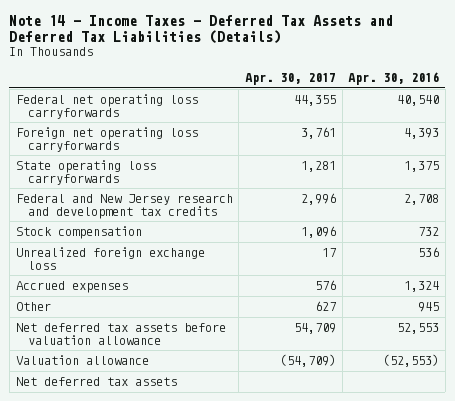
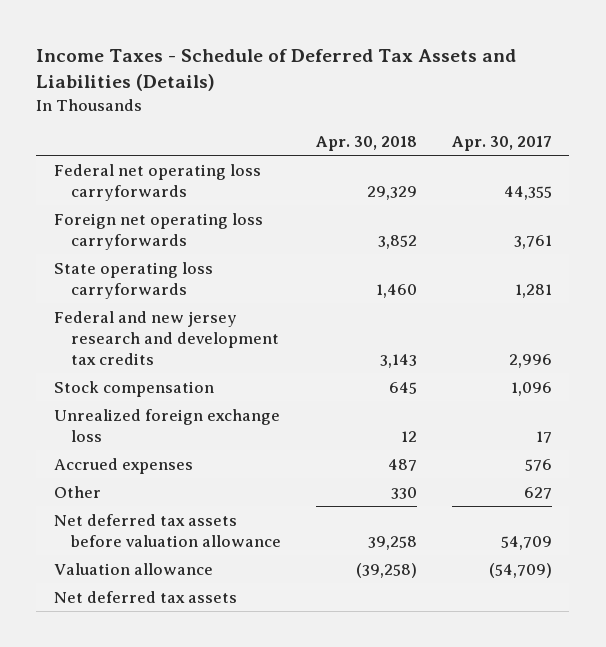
[9,14,394,45] Note 14 - Income Taxes - Deferred Tax Assets and Deferred Tax Liabilities (Details) -> [36,49,517,92] Income Taxes - Schedule of Deferred Tax Assets and Liabilities (Details)
[348,72,440,86] Apr. 30, 2016 -> none
none -> [316,136,418,152] Apr. 30, 2018
[15,194,233,219] Federal and New Jersey research and development tax credits -> [53,310,280,366] Federal and new jersey research and development tax credits

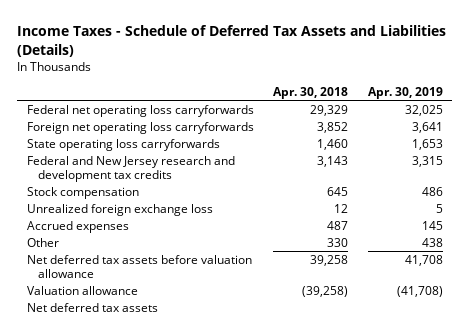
[451,136,552,152] Apr. 30, 2017 -> none
none -> [367,87,443,100] Apr. 30, 2019
[53,310,280,366] Federal and new jersey research and development tax credits -> [27,155,236,182] Federal and New Jersey research and development tax credits

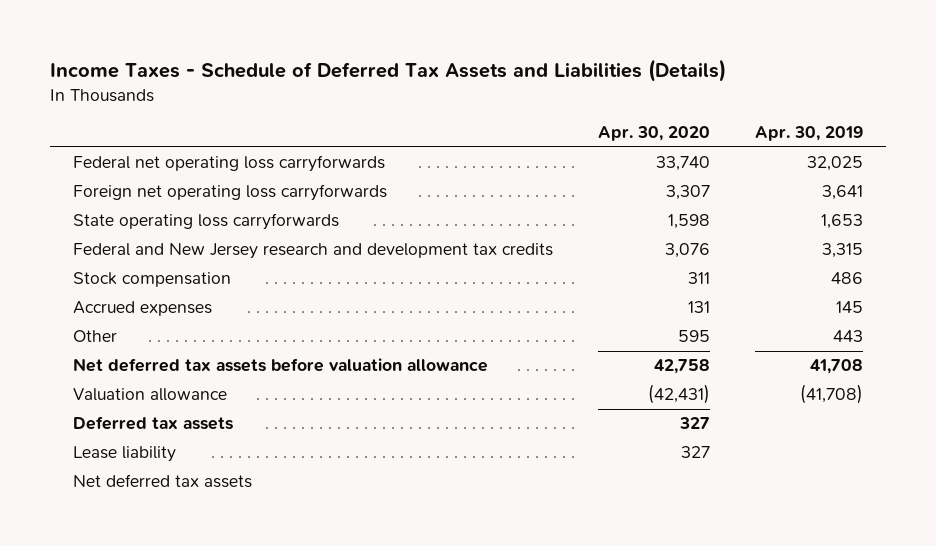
[273,87,349,100] Apr. 30, 2018 -> none
none -> [598,126,711,142] Apr. 30, 2020
[27,203,214,216] Unrealized foreign exchange loss -> none
[421,237,443,247] 438 -> [833,330,864,343] 443
none -> [72,416,233,431] Deferred tax assets
none -> [72,446,176,463] Lease liability

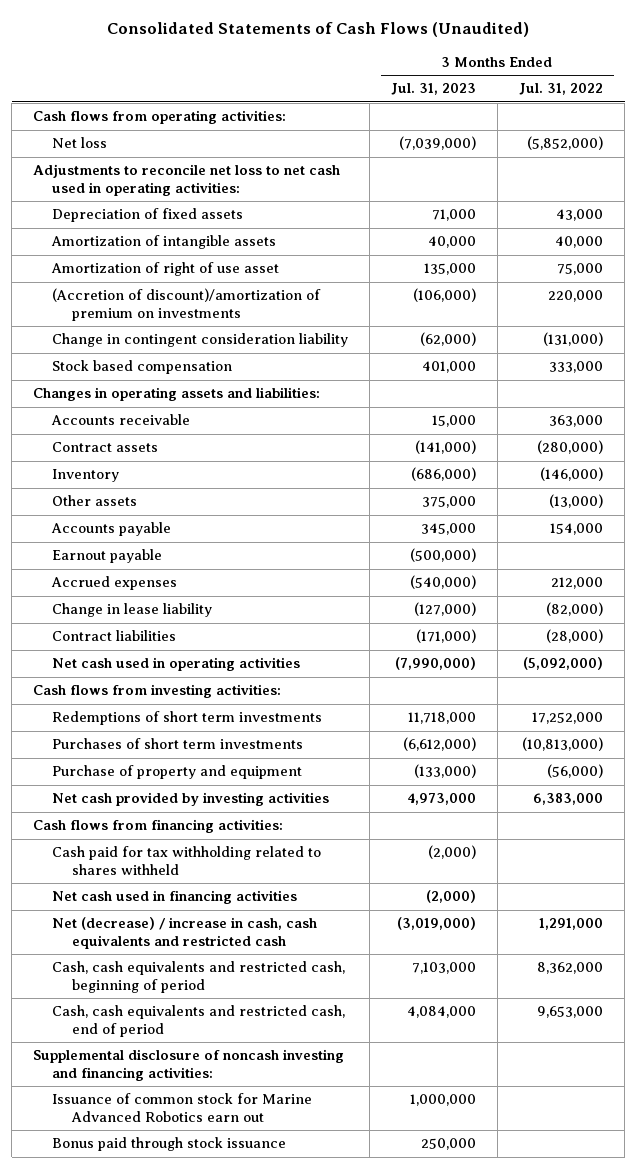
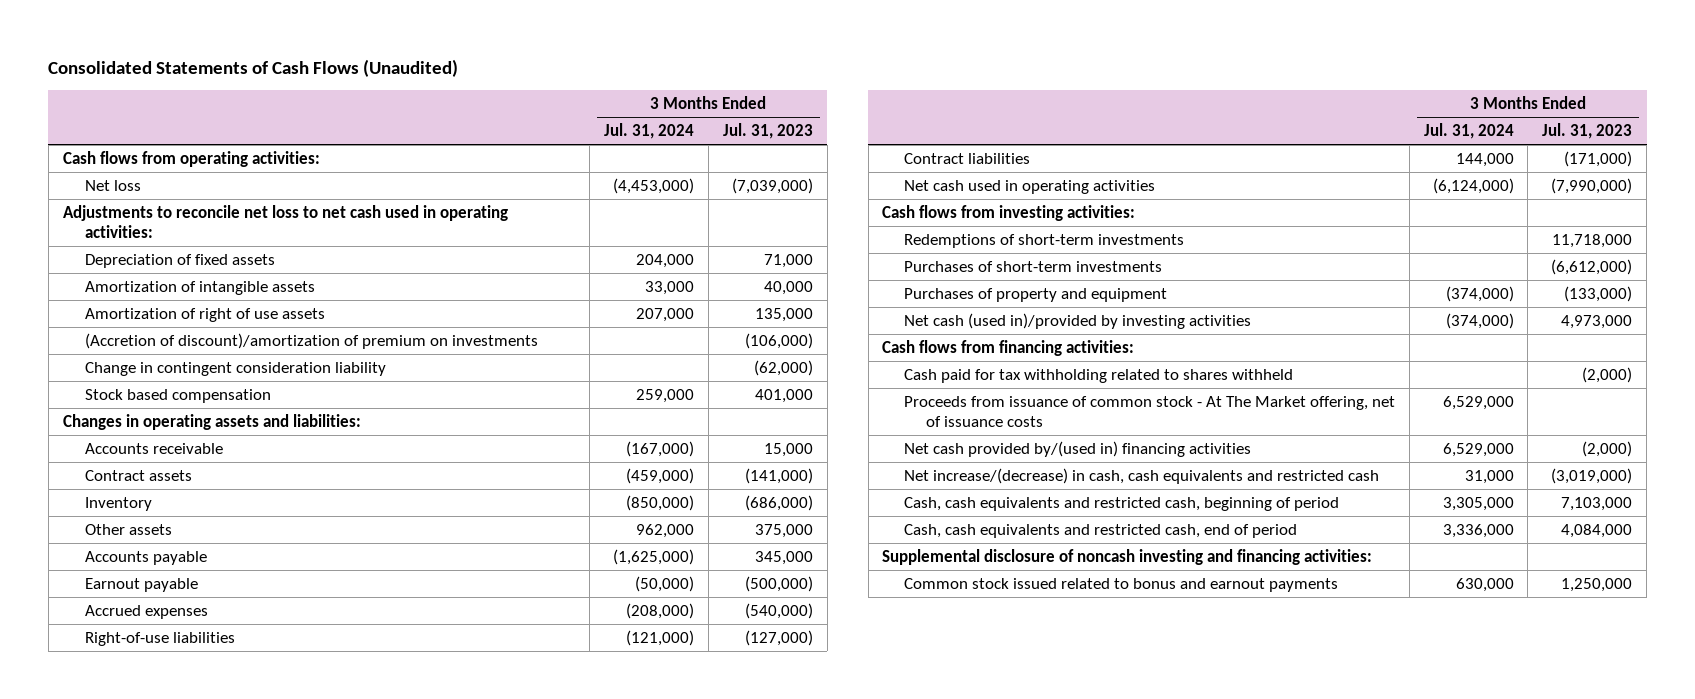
[519,83,604,96] Jul. 31, 2022 -> none
none -> [604,123,695,140] Jul. 31, 2024
[51,262,280,277] Amortization of right of use asset -> [84,307,325,322] Amortization of right of use assets
[52,603,213,618] Change in lease liability -> [84,631,235,646] Right-of-use liabilities
[52,711,323,726] Redemptions of short term investments -> [904,233,1185,248] Redemptions of short-term investments
[52,738,304,750] Purchases of short term investments -> [904,260,1163,272] Purchases of short-term investments
[52,765,303,780] Purchase of property and equipment -> [904,287,1168,302] Purchases of property and equipment
[52,792,330,807] Net cash provided by investing activities -> [904,312,1252,329] Net cash (used in)/provided by investing activities
none -> [904,395,1396,427] Proceeds from issuance of common stock - At The Market offering, net of issuance costs
[52,890,298,905] Net cash used in financing activities -> [904,440,1252,457] Net cash provided by/(used in) financing activities
[52,917,318,949] Net (decrease) / increase in cash, cash equivalents and restricted cash -> [904,467,1380,484] Net increase/(decrease) in cash, cash equivalents and restricted cash
[52,1093,313,1122] Issuance of common stock for Marine Advanced Robotics earn out -> none
[52,1137,287,1152] Bonus paid through stock issuance -> none
none -> [904,577,1339,592] Common stock issued related to bonus and earnout payments

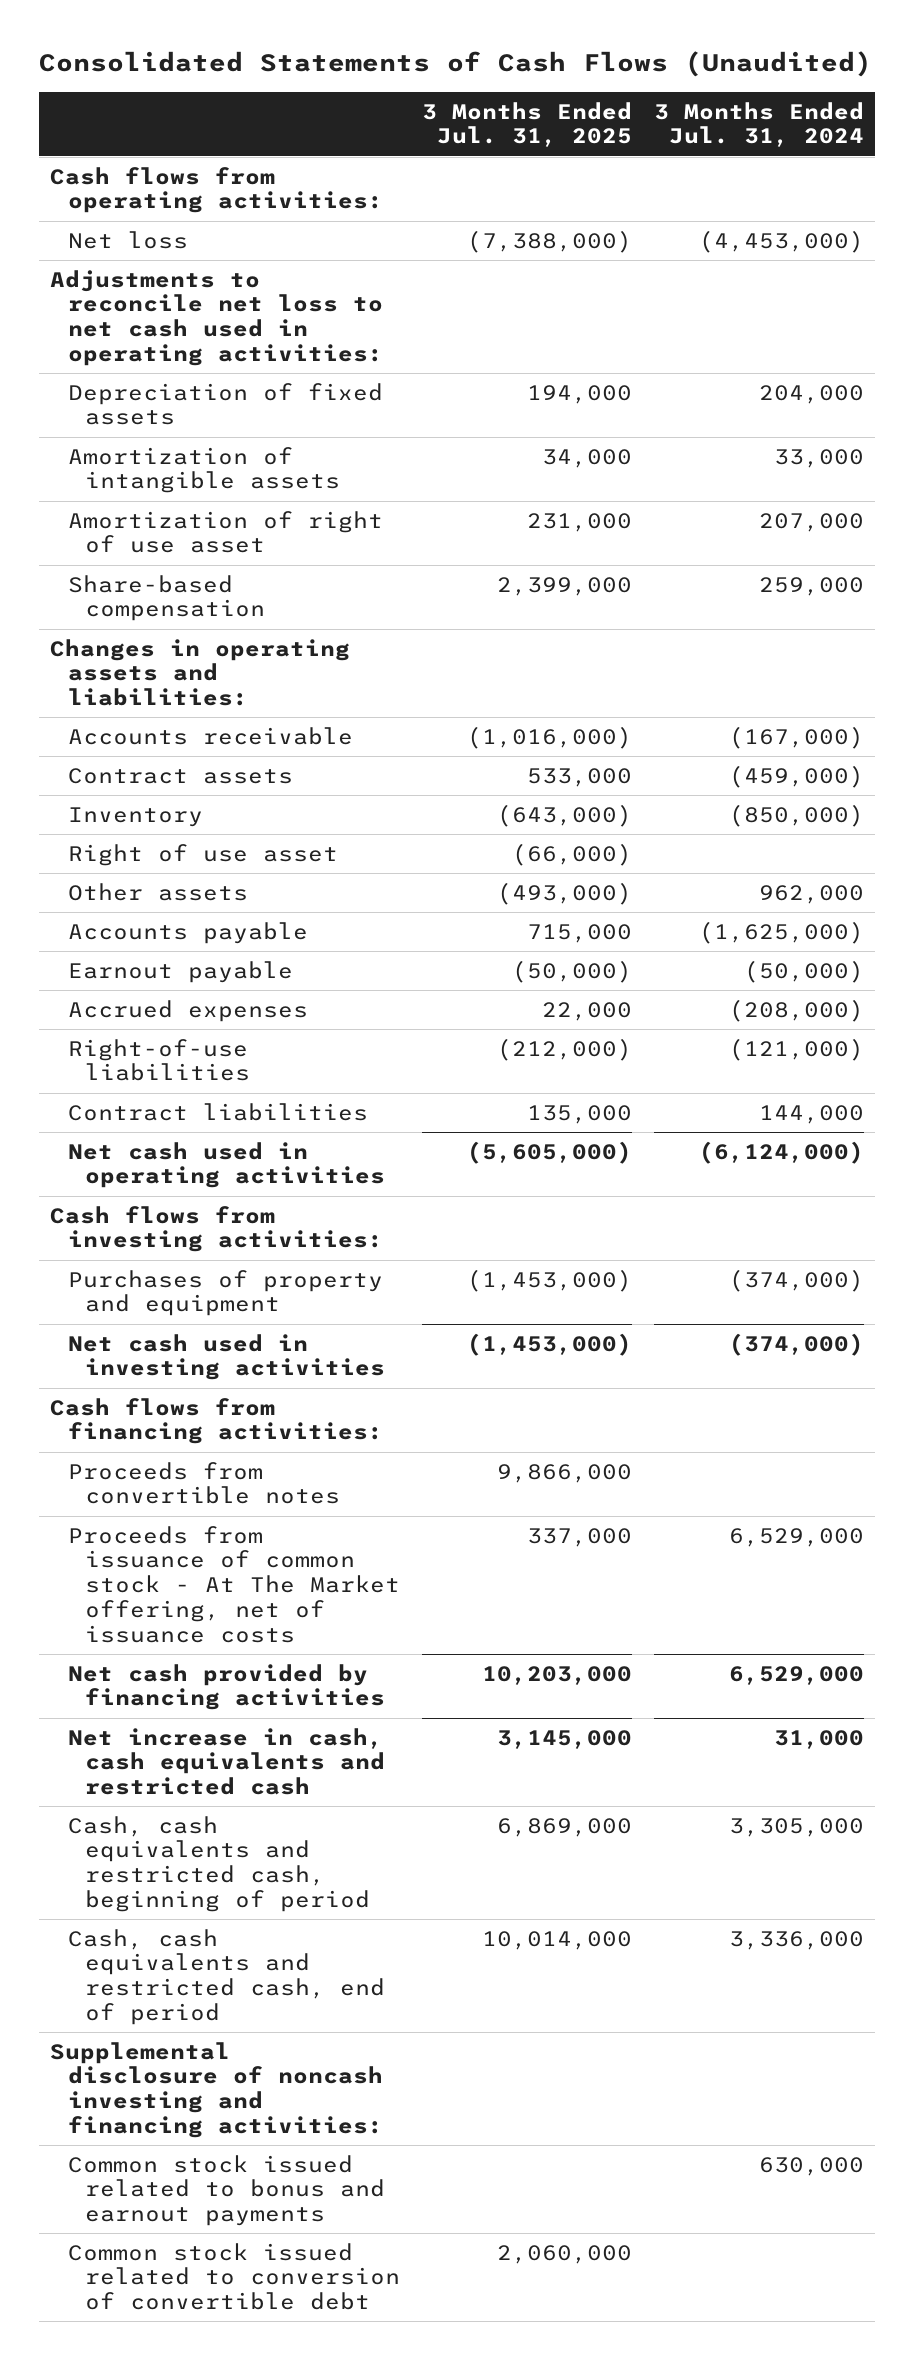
[722,123,813,140] Jul. 31, 2023 -> none
none -> [422,101,633,148] 3 Months Ended Jul. 31, 2025
[84,332,538,349] (Accretion of discount)/amortization of premium on investments -> none
[84,361,386,376] Change in contingent consideration liability -> none
[84,307,325,322] Amortization of right of use assets -> [67,510,383,554] Amortization of right of use asset
[84,388,271,403] Stock based compensation -> [67,574,266,622] Share-based compensation
none -> [67,843,338,866] Right of use asset
[904,233,1185,248] Redemptions of short-term investments -> none
[904,260,1163,272] Purchases of short-term investments -> none
[904,312,1252,329] Net cash (used in)/provided by investing activities -> [67,1333,386,1381] Net cash used in investing activities
[904,368,1294,383] Cash paid for tax withholding related to shares withheld -> none
none -> [67,1461,341,1505] Proceeds from convertible notes
[904,440,1252,457] Net cash provided by/(used in) financing activities -> [67,1663,386,1711] Net cash provided by financing activities
[904,467,1380,484] Net increase/(decrease) in cash, cash equivalents and restricted cash -> [67,1727,386,1796] Net increase in cash, cash equivalents and restricted cash
none -> [67,2242,401,2311] Common stock issued related to conversion of convertible debt

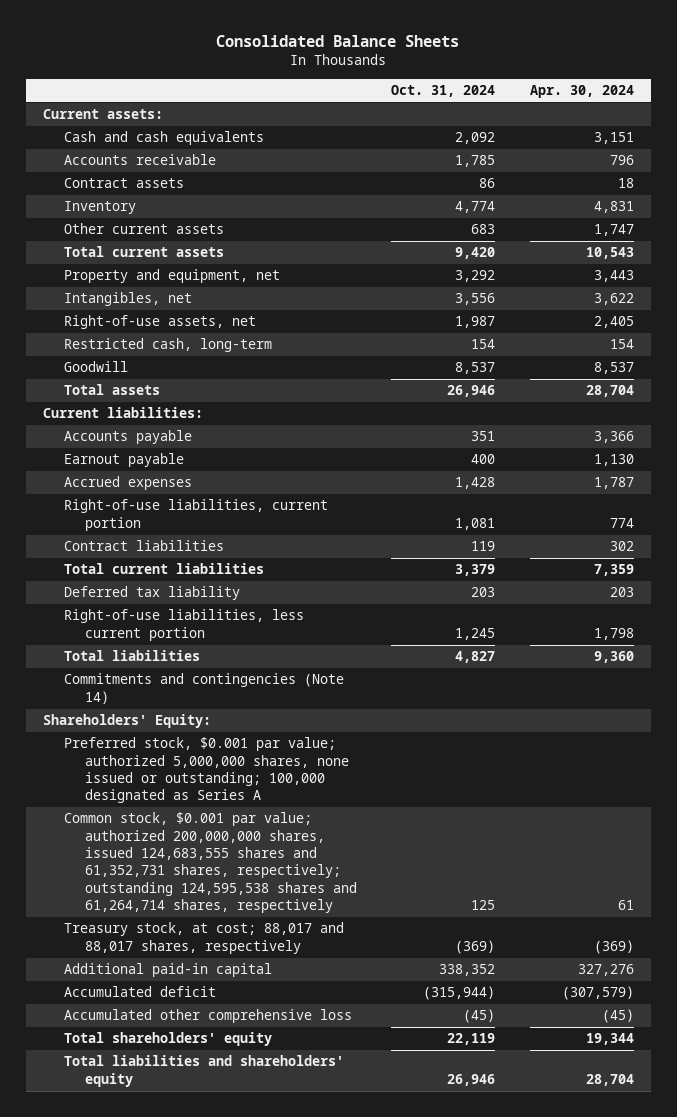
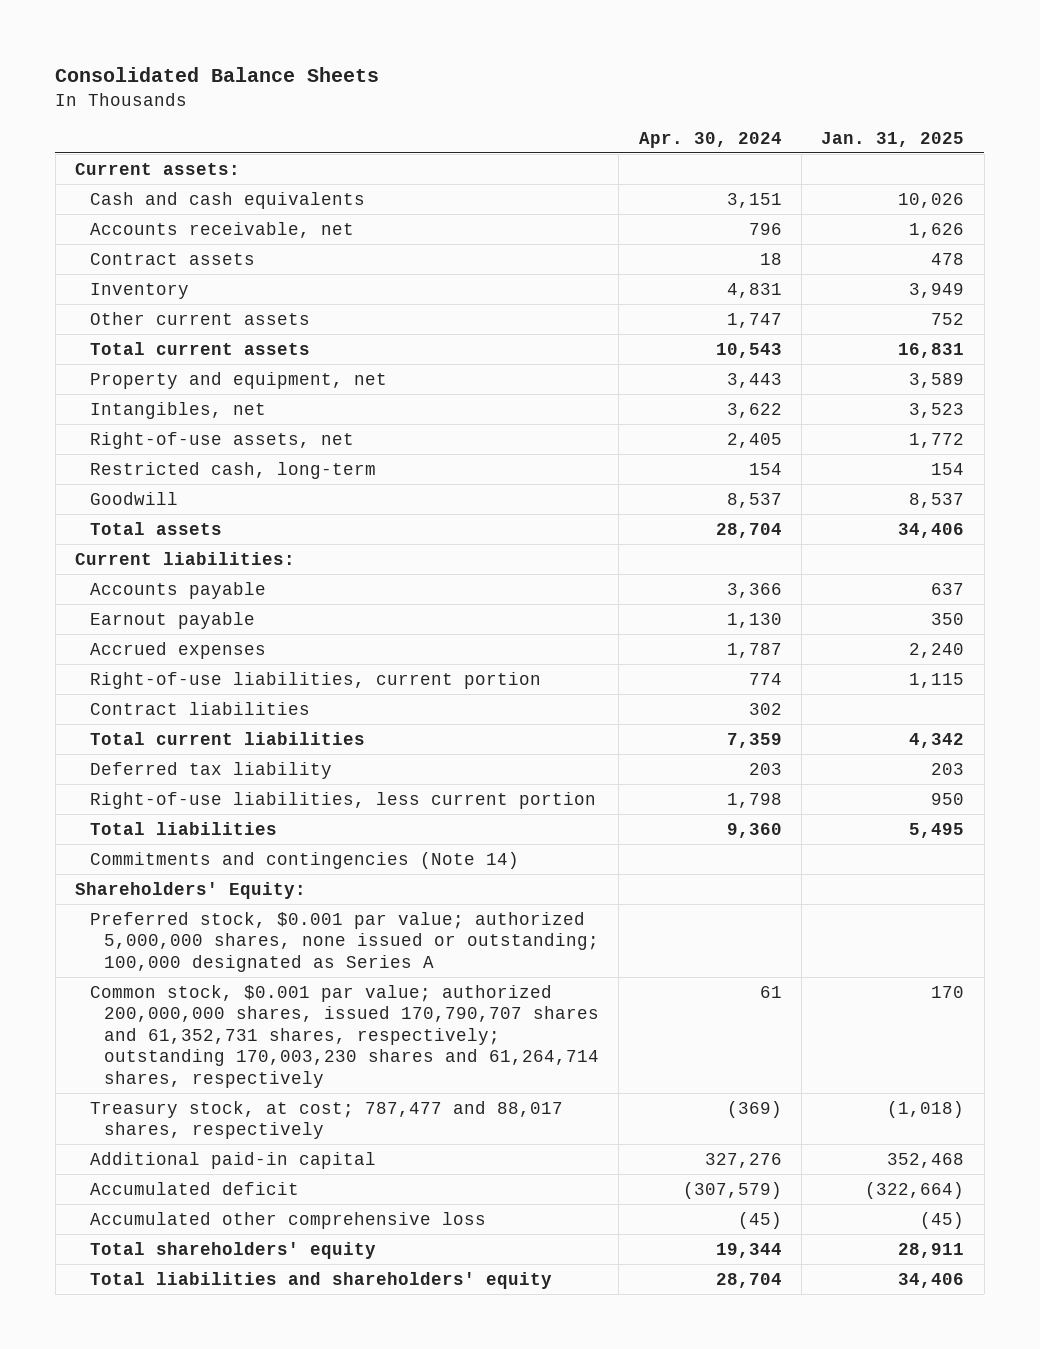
[391,84,496,97] Oct. 31, 2024 -> none
none -> [821,131,965,147] Jan. 31, 2025
[64,154,217,166] Accounts receivable -> [89,221,354,238] Accounts receivable, net
[64,812,358,913] Common stock, $0.001 par value; authorized 200,000,000 shares, issued 124,683,555 shares and 61,352,731 shares, respectively; outstanding 124,595,538 shares and 61,264,714 shares, respectively -> [89,984,600,1088] Common stock, $0.001 par value; authorized 200,000,000 shares, issued 170,790,707 shares and 61,352,731 shares, respectively; outstanding 170,003,230 shares and 61,264,714 shares, respectively
[64,922,345,954] Treasury stock, at cost; 88,017 and 88,017 shares, respectively -> [89,1100,563,1140] Treasury stock, at cost; 787,477 and 88,017 shares, respectively

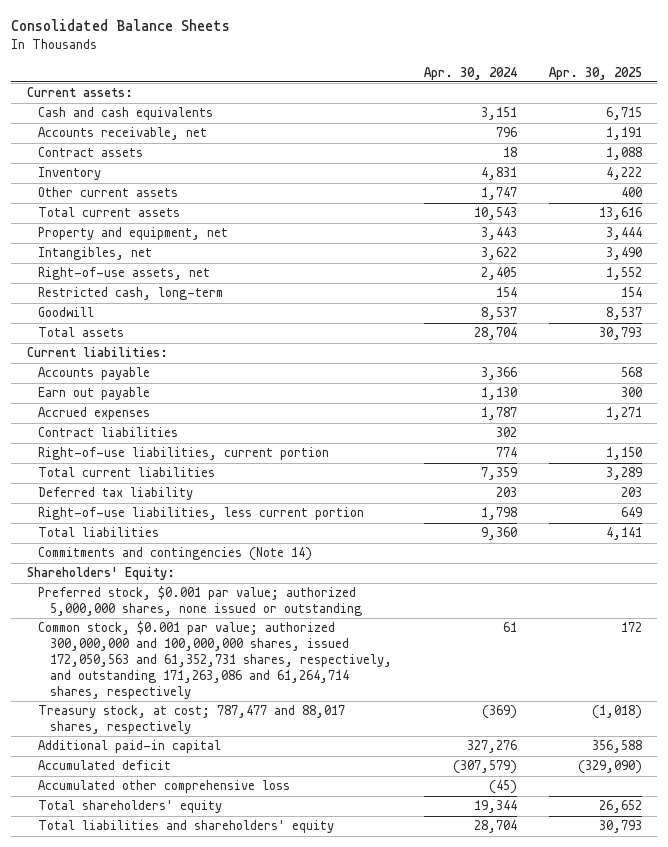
[821,131,965,147] Jan. 31, 2025 -> none
none -> [548,66,642,80] Apr. 30, 2025
[89,611,255,629] Earnout payable -> [38,387,151,401] Earn out payable
[89,671,541,689] Right-of-use liabilities, current portion -> [38,447,330,461] Right-of-use liabilities, current portion
[89,911,600,972] Preferred stock, $0.001 par value; authorized 5,000,000 shares, none issued or outstanding; 100,000 designated as Series A -> [38,586,363,617] Preferred stock, $0.001 par value; authorized 5,000,000 shares, none issued or outstanding
[89,984,600,1088] Common stock, $0.001 par value; authorized 200,000,000 shares, issued 170,790,707 shares and 61,352,731 shares, respectively; outstanding 170,003,230 shares and 61,264,714 shares, respectively -> [38,621,393,700] Common stock, $0.001 par value; authorized 300,000,000 and 100,000,000 shares, issued 172,050,563 and 61,352,731 shares, respectively, and outstanding 171,263,086 and 61,264,714 shares, respectively

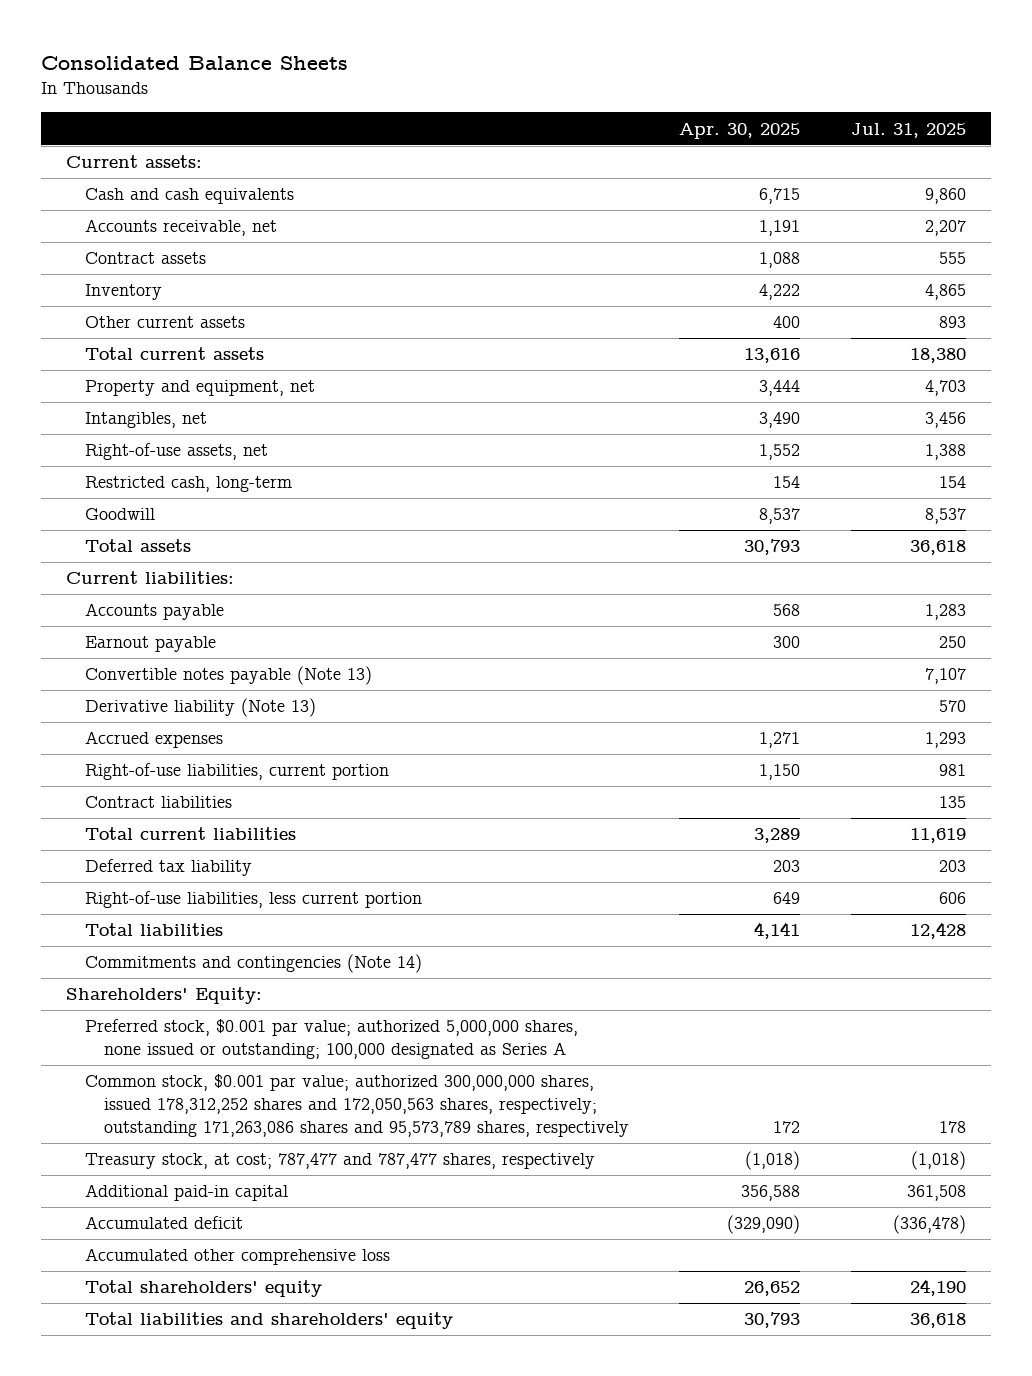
[423,66,517,80] Apr. 30, 2024 -> none
none -> [850,122,966,138] Jul. 31, 2025
[38,387,151,401] Earn out payable -> [85,636,217,653] Earnout payable
none -> [85,666,373,686] Convertible notes payable (Note 13)
none -> [85,698,317,718] Derivative liability (Note 13)
[38,427,179,438] Contract liabilities -> [85,796,233,809] Contract liabilities
[38,586,363,617] Preferred stock, $0.001 par value; authorized 5,000,000 shares, none issued or outstanding -> [85,1019,579,1060] Preferred stock, $0.001 par value; authorized 5,000,000 shares, none issued or outstanding; 100,000 designated as Series A
[38,621,393,700] Common stock, $0.001 par value; authorized 300,000,000 and 100,000,000 shares, issued 172,050,563 and 61,352,731 shares, respectively, and outstanding 171,263,086 and 61,264,714 shares, respectively -> [85,1074,629,1137] Common stock, $0.001 par value; authorized 300,000,000 shares, issued 178,312,252 shares and 172,050,563 shares, respectively; outstanding 171,263,086 shares and 95,573,789 shares, respectively
[38,705,346,735] Treasury stock, at cost; 787,477 and 88,017 shares, respectively -> [85,1153,596,1170] Treasury stock, at cost; 787,477 and 787,477 shares, respectively

